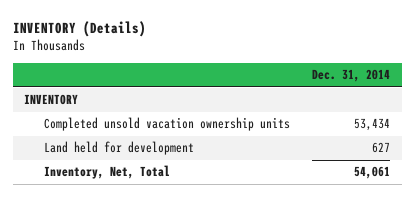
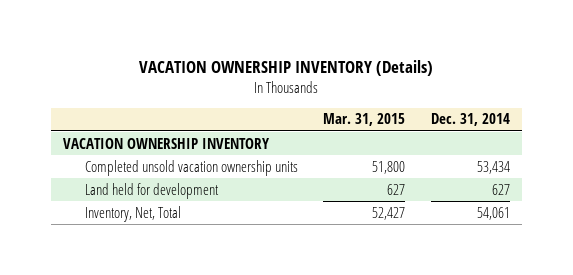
[12,20,146,37] INVENTORY (Details) -> [139,60,434,77] VACATION OWNERSHIP INVENTORY (Details)
none -> [323,113,406,127] Mar. 31, 2015
[24,94,79,106] INVENTORY -> [63,137,271,149] VACATION OWNERSHIP INVENTORY

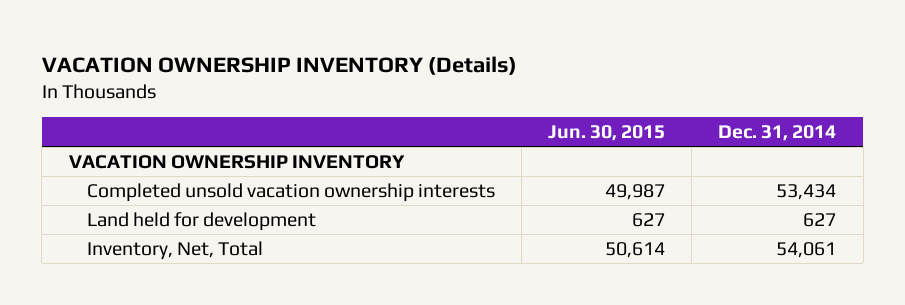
[323,113,406,127] Mar. 31, 2015 -> none
none -> [547,125,665,142] Jun. 30, 2015
[85,159,299,176] Completed unsold vacation ownership units -> [86,182,495,202] Completed unsold vacation ownership interests

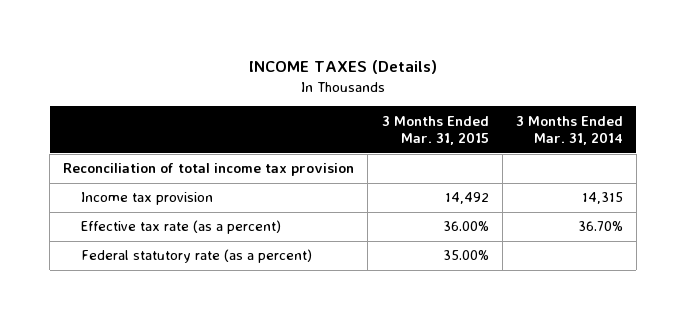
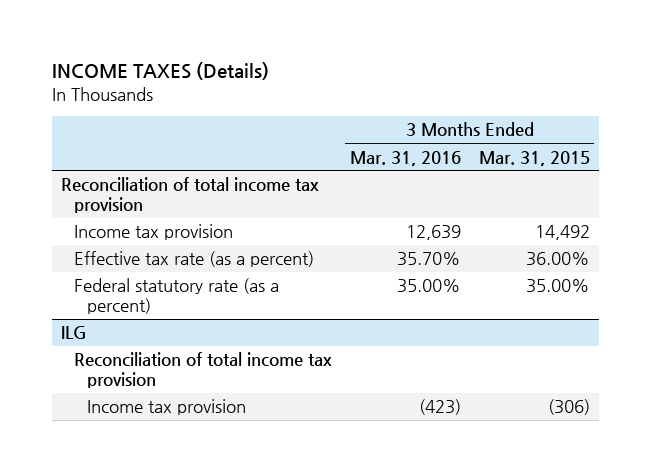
[515,115,623,146] 3 Months Ended Mar. 31, 2014 -> none
none -> [349,150,461,166] Mar. 31, 2016
none -> [60,326,87,340] ILG
none -> [73,352,332,389] Reconciliation of total income tax provision
none -> [86,399,246,416] Income tax provision

